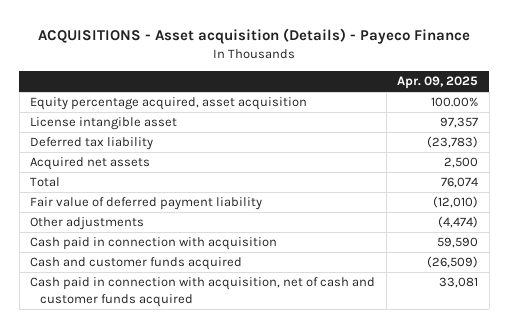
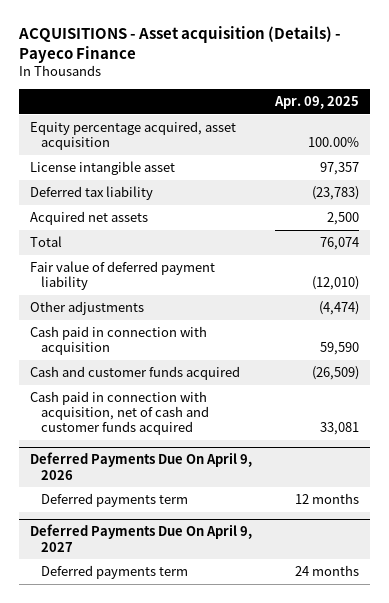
none -> [30,452,253,480] Deferred Payments Due On April 9, 2026
none -> [41,492,189,507] Deferred payments term
none -> [30,524,253,552] Deferred Payments Due On April 9, 2027
none -> [41,564,189,579] Deferred payments term

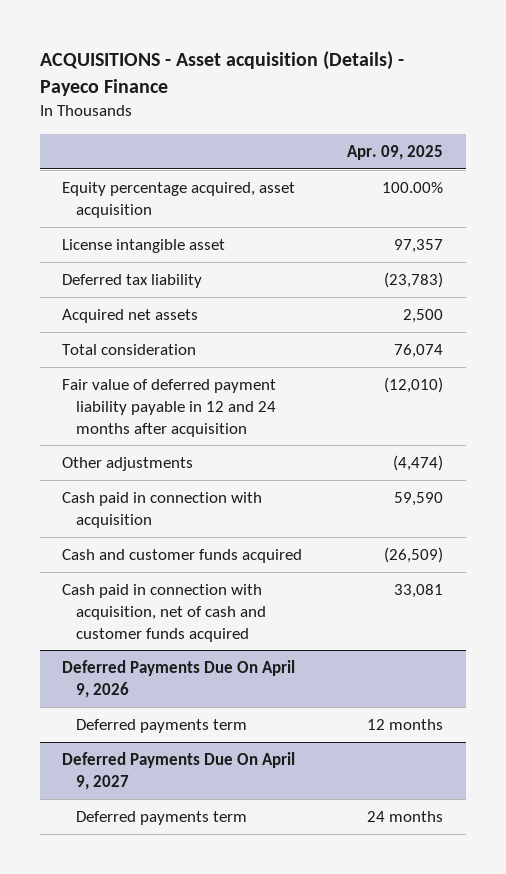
[30,235,63,247] Total -> [62,344,197,356] Total consideration
[30,260,216,291] Fair value of deferred payment liability -> [62,379,277,437] Fair value of deferred payment liability payable in 12 and 24 months after acquisition

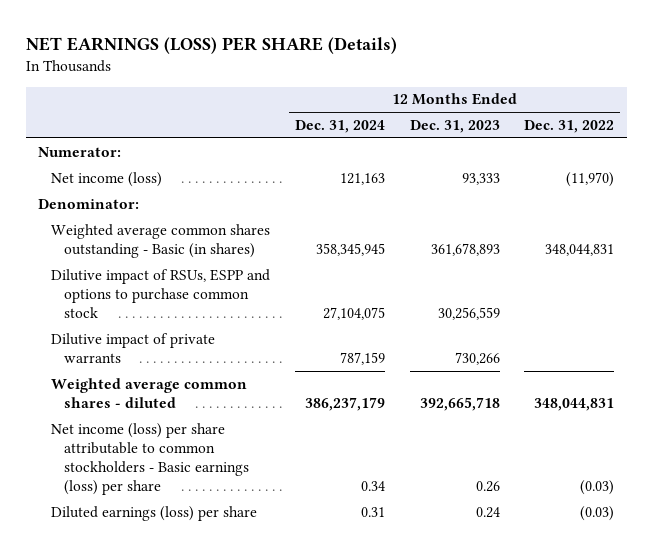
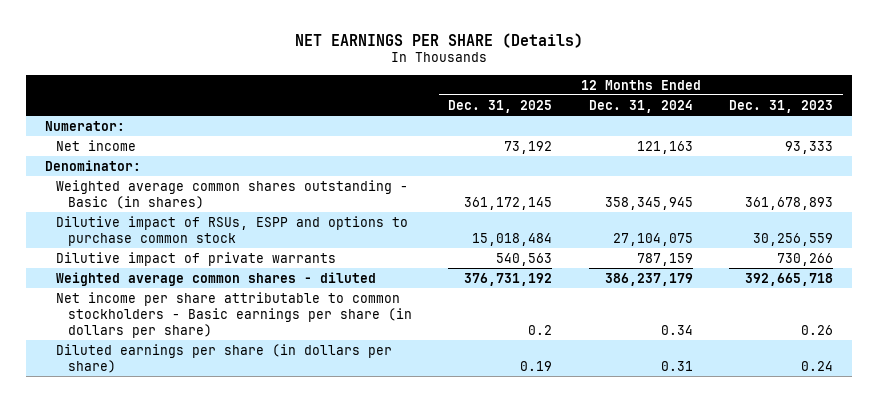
[26,37,398,55] NET EARNINGS (LOSS) PER SHARE (Details) -> [294,32,583,48] NET EARNINGS PER SHARE (Details)
[524,120,615,134] Dec. 31, 2022 -> none
none -> [448,99,553,113] Dec. 31, 2025
[50,171,162,187] Net income (loss) -> [56,139,137,151] Net income
[50,422,249,496] Net income (loss) per share attributable to common stockholders - Basic earnings (loss) per share -> [56,291,412,338] Net income per share attributable to common stockholders - Basic earnings per share (in dollars per share)
[50,505,257,521] Diluted earnings (loss) per share -> [56,343,393,373] Diluted earnings per share (in dollars per share)

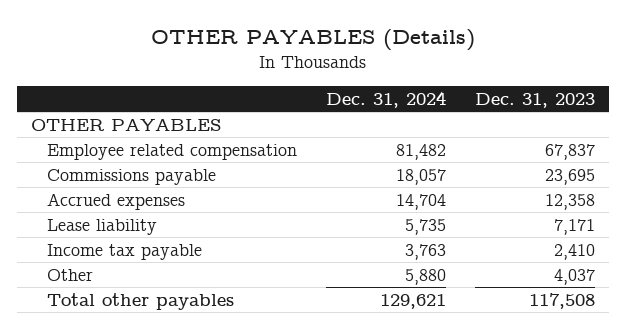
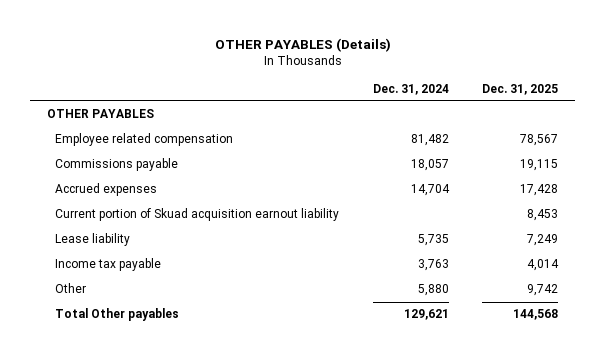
[474,92,595,108] Dec. 31, 2023 -> none
none -> [482,83,559,95] Dec. 31, 2025
none -> [55,208,340,222] Current portion of Skuad acquisition earnout liability
[47,292,235,310] Total other payables -> [55,308,180,322] Total Other payables

